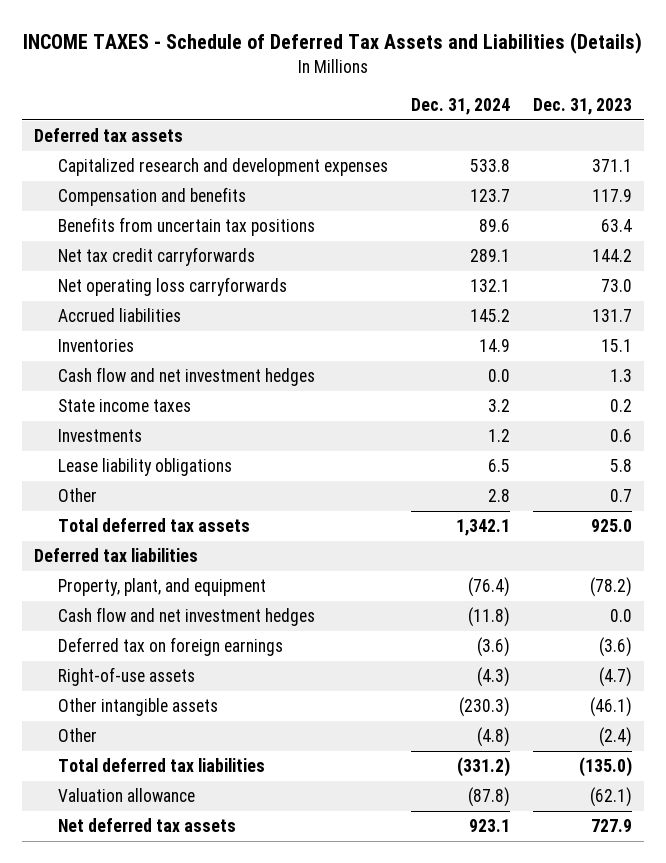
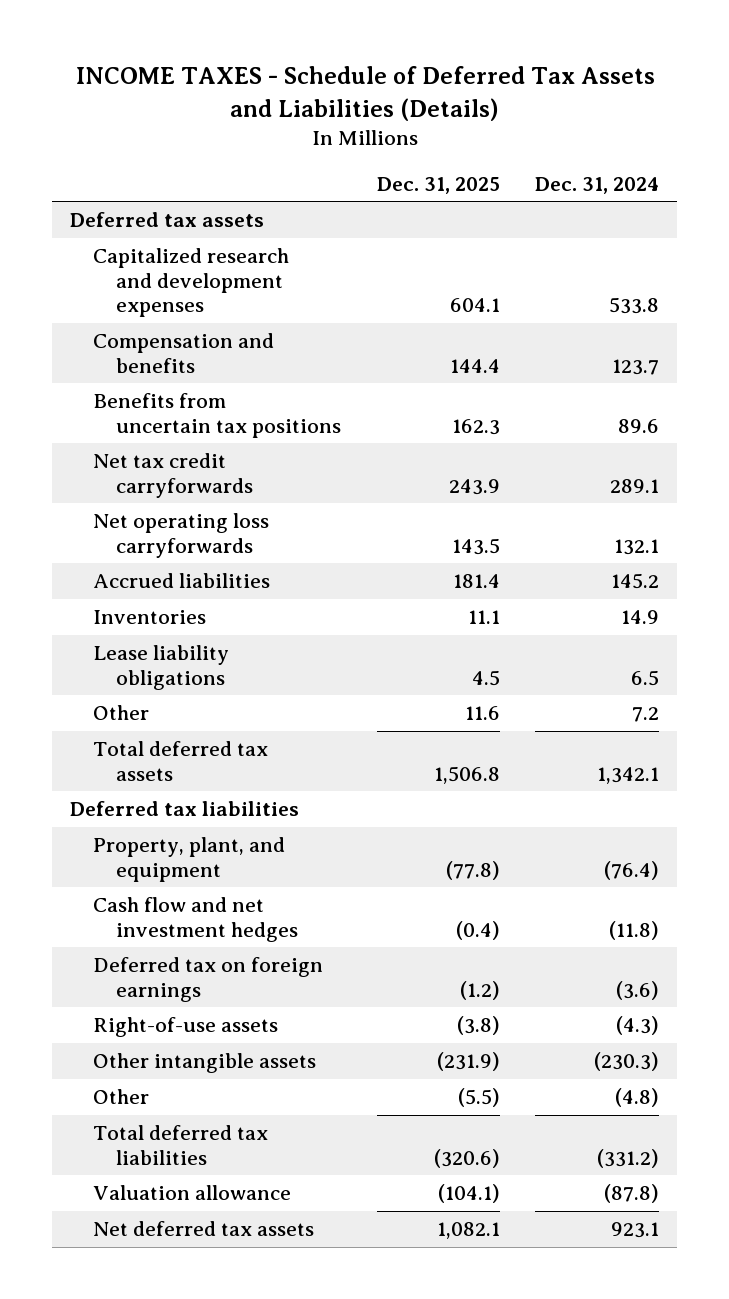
[533,98,633,116] Dec. 31, 2023 -> none
none -> [376,176,500,194] Dec. 31, 2025
[58,366,316,386] Cash flow and net investment hedges -> none
[58,398,192,412] State income taxes -> none
[58,428,143,442] Investments -> none
[488,488,511,502] 2.8 -> [632,707,660,723] 7.2

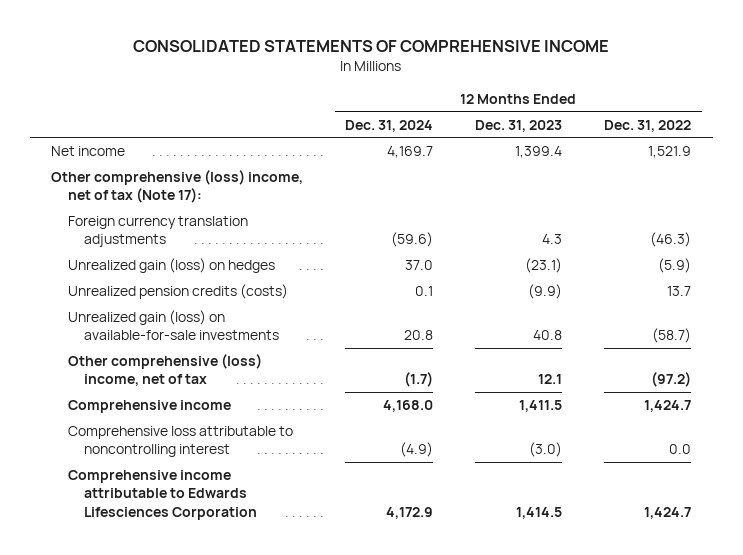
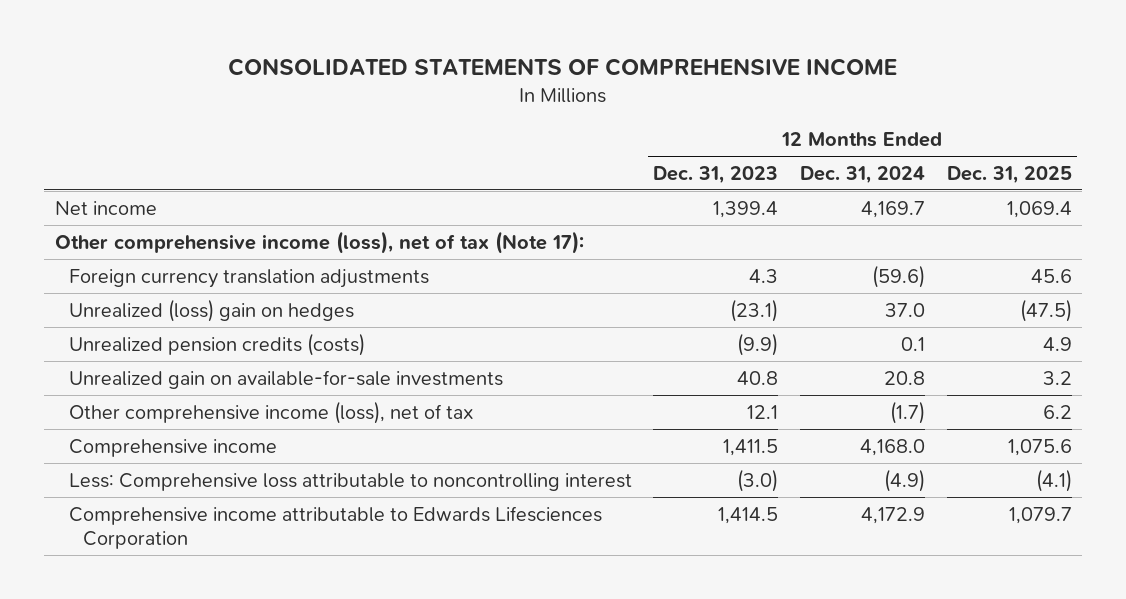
[604,119,692,132] Dec. 31, 2022 -> none
none -> [946,165,1072,184] Dec. 31, 2025
[51,170,304,204] Other comprehensive (loss) income, net of tax (Note 17): -> [54,230,584,254] Other comprehensive income (loss), net of tax (Note 17):
[67,258,275,274] Unrealized gain (loss) on hedges -> [68,298,354,322] Unrealized (loss) gain on hedges
[67,310,280,341] Unrealized gain (loss) on available-for-sale investments -> [68,369,503,389] Unrealized gain on available-for-sale investments
[67,354,262,387] Other comprehensive (loss) income, net of tax -> [68,400,474,424] Other comprehensive income (loss), net of tax
[67,426,293,458] Comprehensive loss attributable to noncontrolling interest -> [68,472,632,491] Less: Comprehensive loss attributable to noncontrolling interest

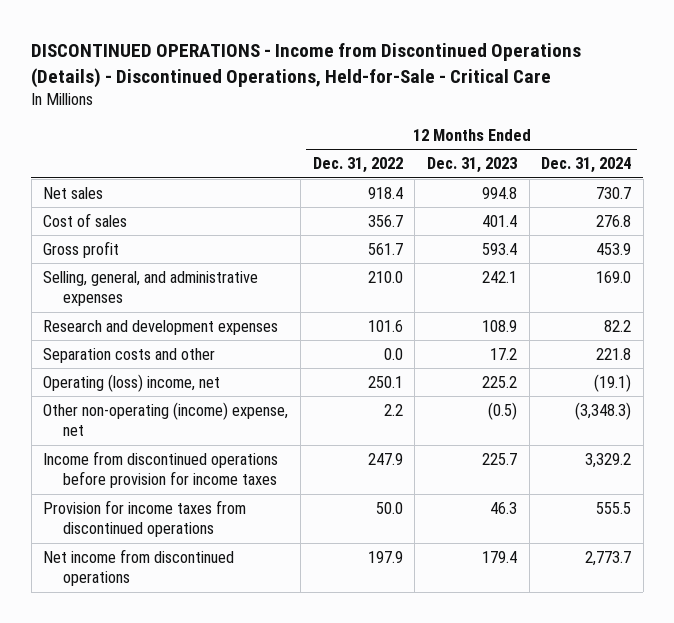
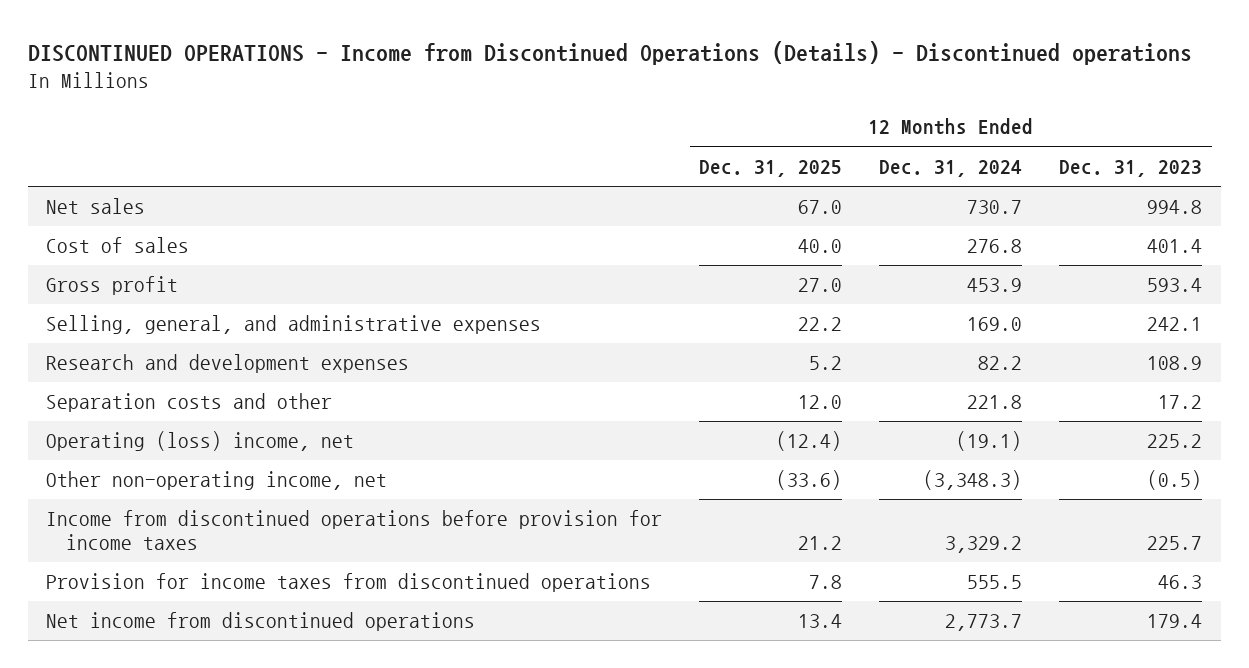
[31,42,582,88] DISCONTINUED OPERATIONS - Income from Discontinued Operations (Details) - Discontinued Operations, Held-for-Sale - Critical Care -> [28,40,1193,65] DISCONTINUED OPERATIONS - Income from Discontinued Operations (Details) - Discontinued operations
[312,157,403,174] Dec. 31, 2022 -> none
none -> [699,159,843,177] Dec. 31, 2025
[43,401,289,437] Other non-operating (income) expense, net -> [46,471,388,491] Other non-operating income, net

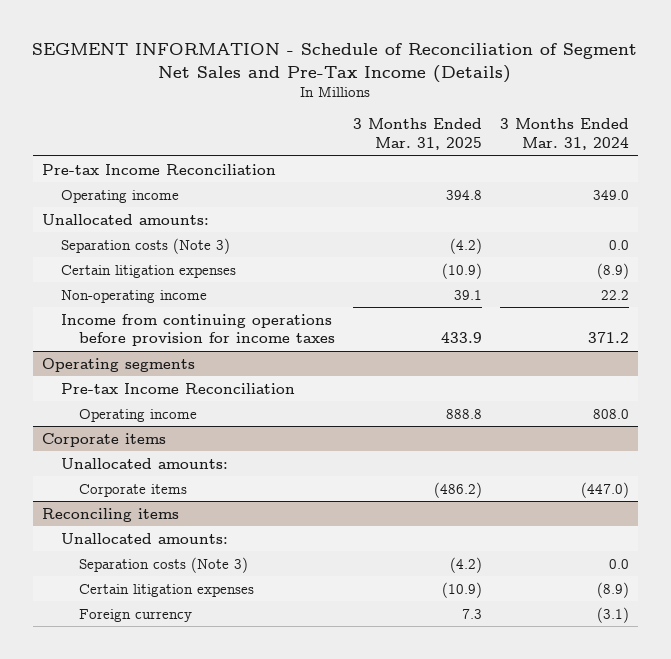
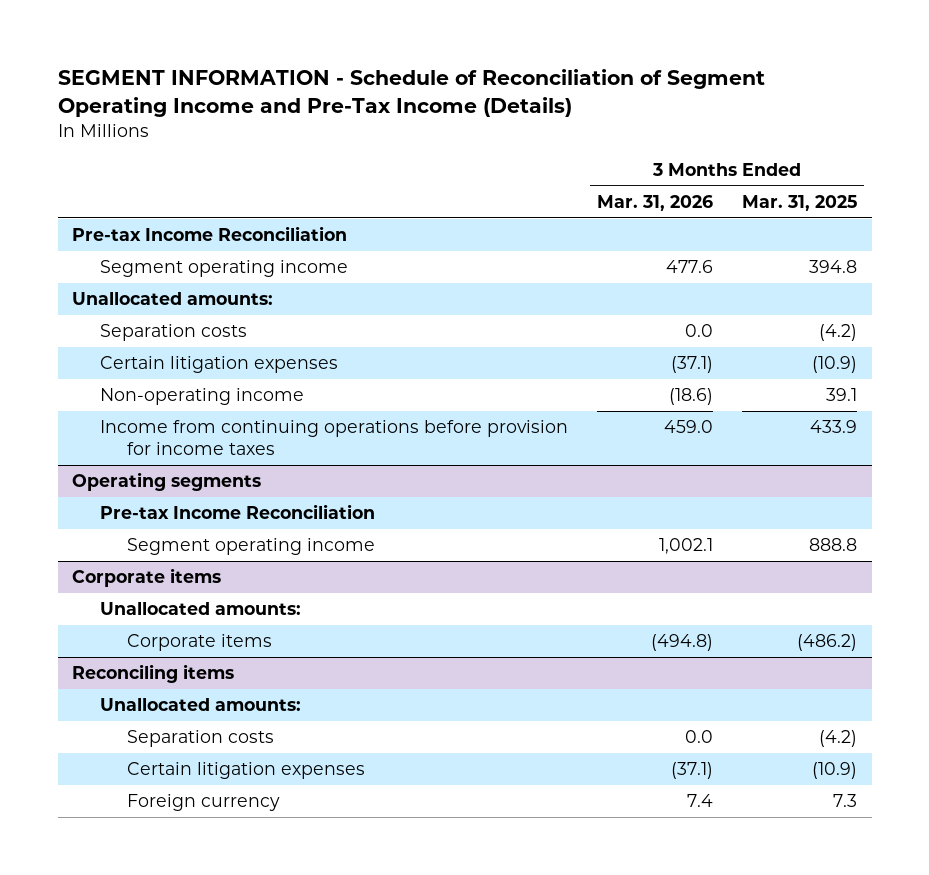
[32,43,638,83] SEGMENT INFORMATION - Schedule of Reconciliation of Segment Net Sales and Pre-Tax Income (Details) -> [57,69,765,117] SEGMENT INFORMATION - Schedule of Reconciliation of Segment Operating Income and Pre-Tax Income (Details)
[500,118,630,151] 3 Months Ended Mar. 31, 2024 -> none
none -> [596,195,713,212] Mar. 31, 2026
[60,189,179,203] Operating income -> [99,260,348,278] Segment operating income
[60,237,230,254] Separation costs (Note 3) -> [99,324,247,342] Separation costs
[79,408,198,422] Operating income -> [126,538,375,556] Segment operating income
[79,556,249,573] Separation costs (Note 3) -> [126,730,274,748] Separation costs

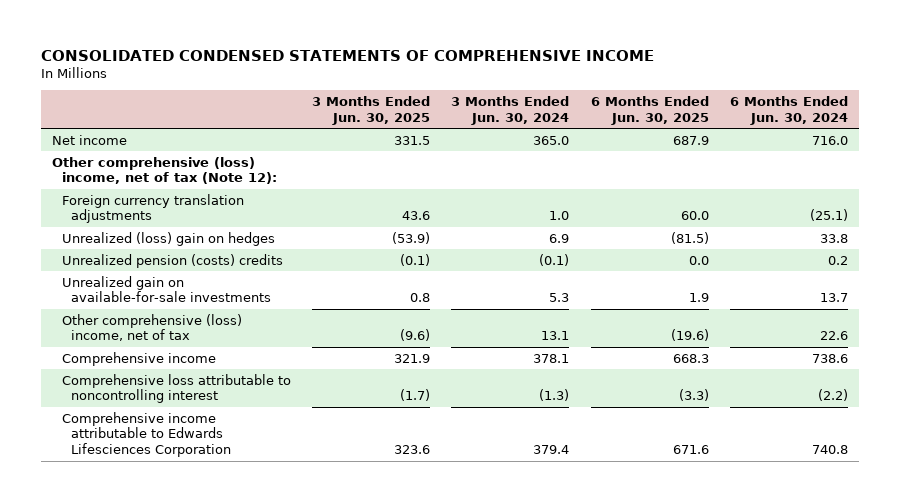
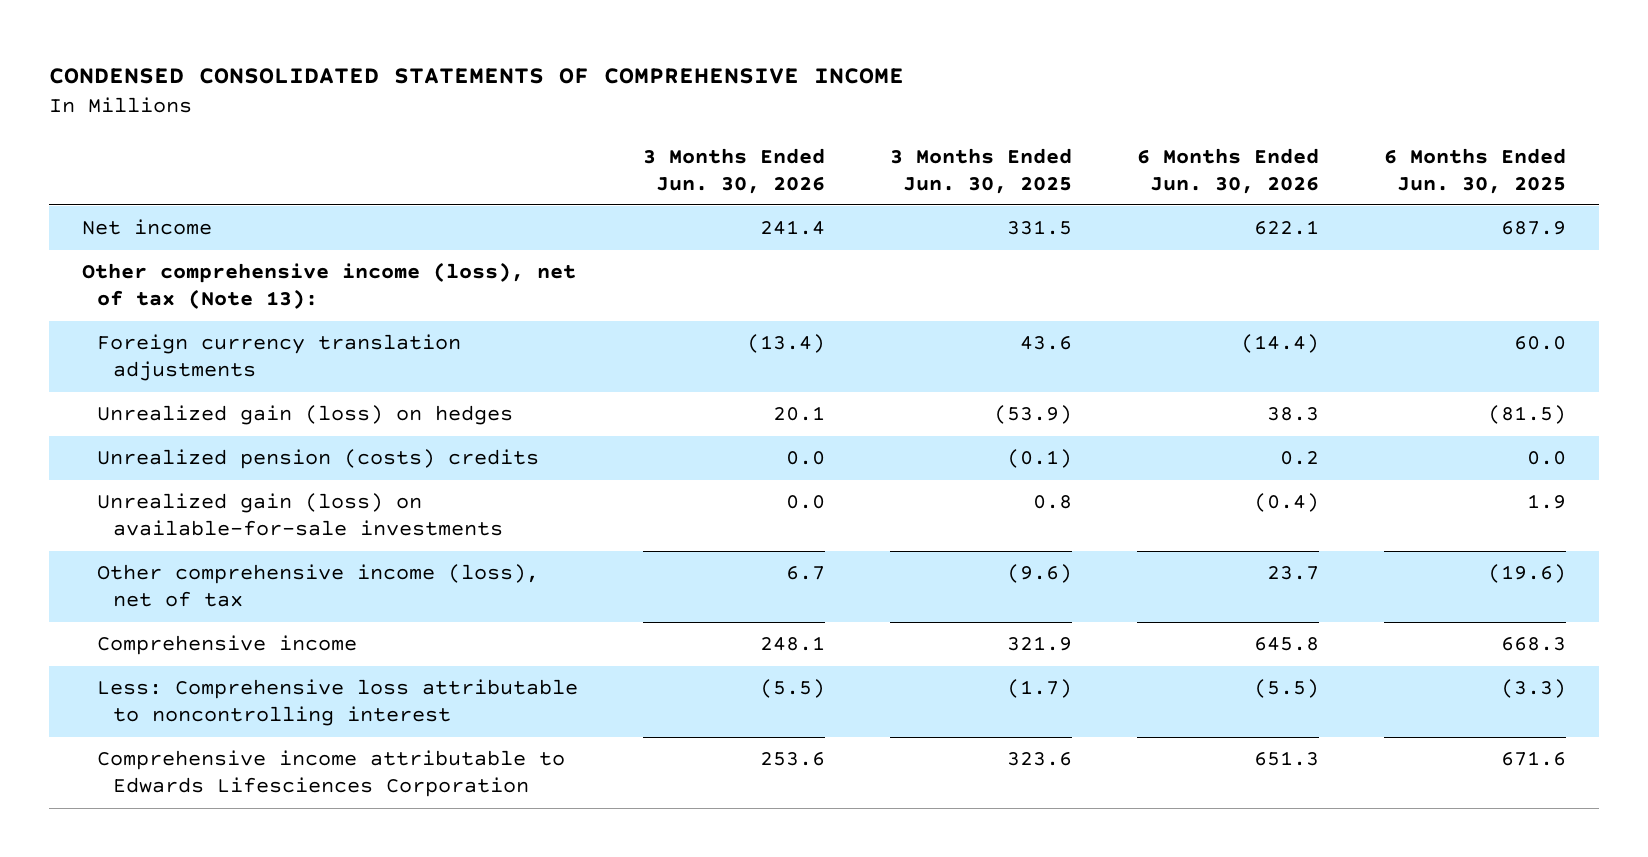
[41,49,655,61] CONSOLIDATED CONDENSED STATEMENTS OF COMPREHENSIVE INCOME -> [49,68,905,85] CONDENSED CONSOLIDATED STATEMENTS OF COMPREHENSIVE INCOME
[451,96,570,125] 3 Months Ended Jun. 30, 2024 -> none
[730,96,849,125] 6 Months Ended Jun. 30, 2024 -> none
none -> [643,147,826,194] 3 Months Ended Jun. 30, 2026
none -> [1137,147,1320,194] 6 Months Ended Jun. 30, 2026
[52,156,277,185] Other comprehensive (loss) income, net of tax (Note 12): -> [81,262,576,310] Other comprehensive income (loss), net of tax (Note 13):
[61,231,275,246] Unrealized (loss) gain on hedges -> [97,405,514,426] Unrealized gain (loss) on hedges
[61,275,272,303] Unrealized gain on available-for-sale investments -> [97,493,504,537] Unrealized gain (loss) on available-for-sale investments
[61,313,242,342] Other comprehensive (loss) income, net of tax -> [97,564,540,608] Other comprehensive income (loss), net of tax
[61,373,291,404] Comprehensive loss attributable to noncontrolling interest -> [97,679,579,727] Less: Comprehensive loss attributable to noncontrolling interest

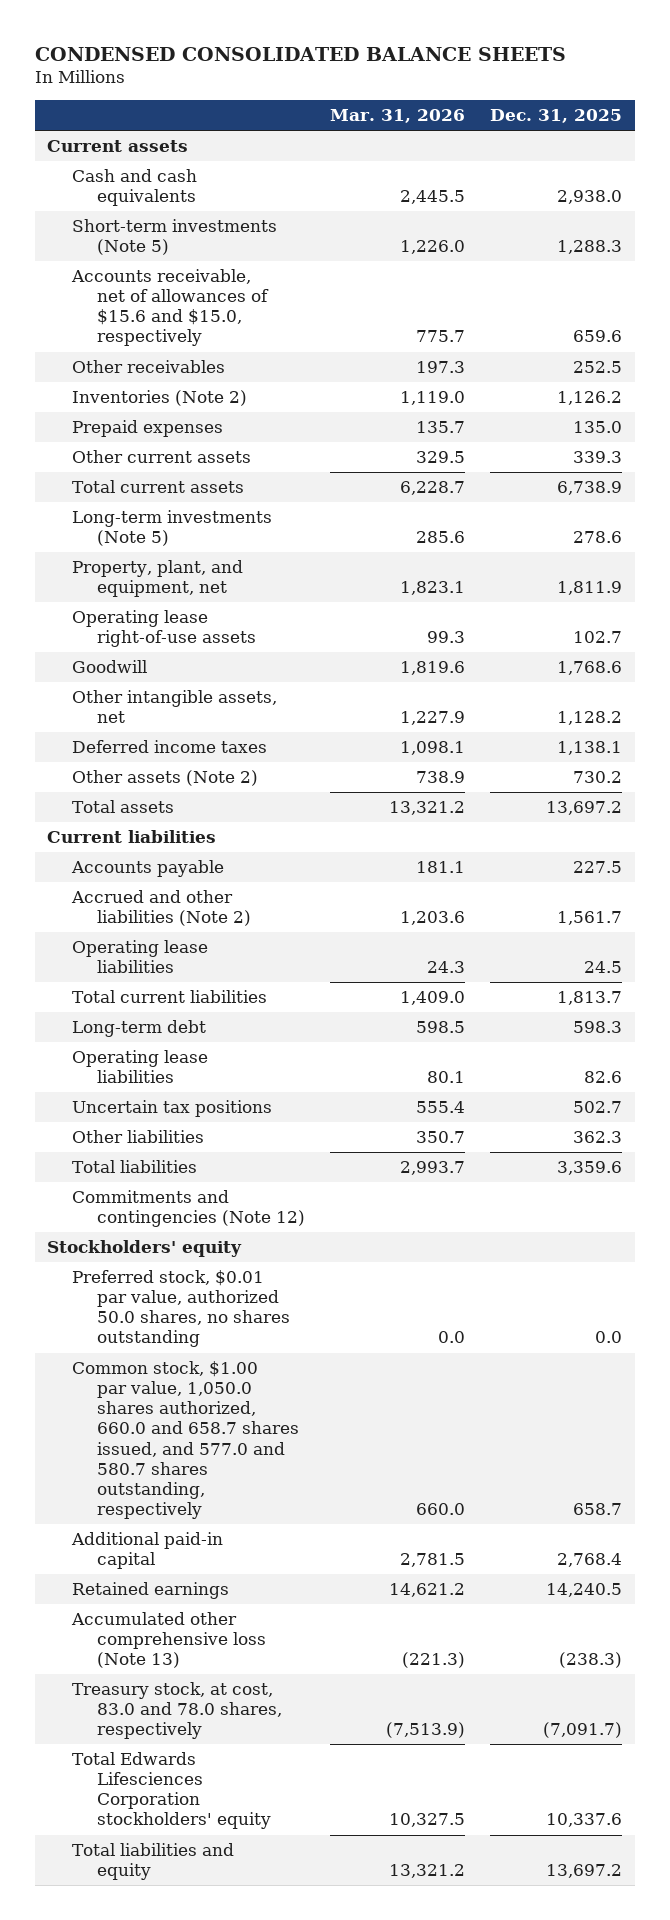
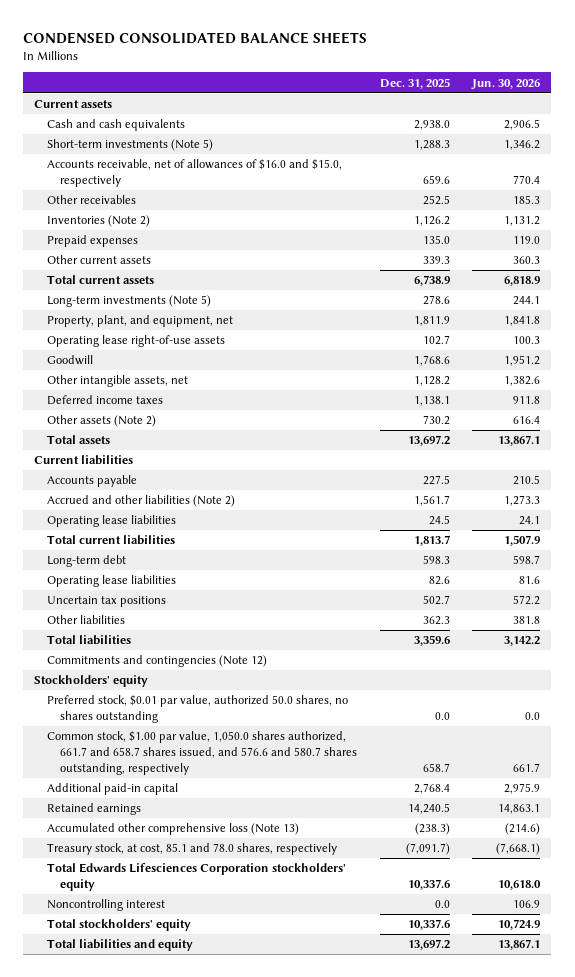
[330,108,466,123] Mar. 31, 2026 -> none
none -> [471,78,541,90] Jun. 30, 2026
[71,269,270,347] Accounts receivable, net of allowances of $15.6 and $15.0, respectively -> [47,159,343,187] Accounts receivable, net of allowances of $16.0 and $15.0, respectively
[72,1361,300,1519] Common stock, $1.00 par value, 1,050.0 shares authorized, 660.0 and 658.7 shares issued, and 577.0 and 580.7 shares outstanding, respectively -> [47,731,358,775] Common stock, $1.00 par value, 1,050.0 shares authorized, 661.7 and 658.7 shares issued, and 576.6 and 580.7 shares outstanding, respectively
[72,1682,283,1740] Treasury stock, at cost, 83.0 and 78.0 shares, respectively -> [47,843,338,856] Treasury stock, at cost, 85.1 and 78.0 shares, respectively
none -> [47,899,166,912] Noncontrolling interest
none -> [47,919,192,932] Total stockholders' equity

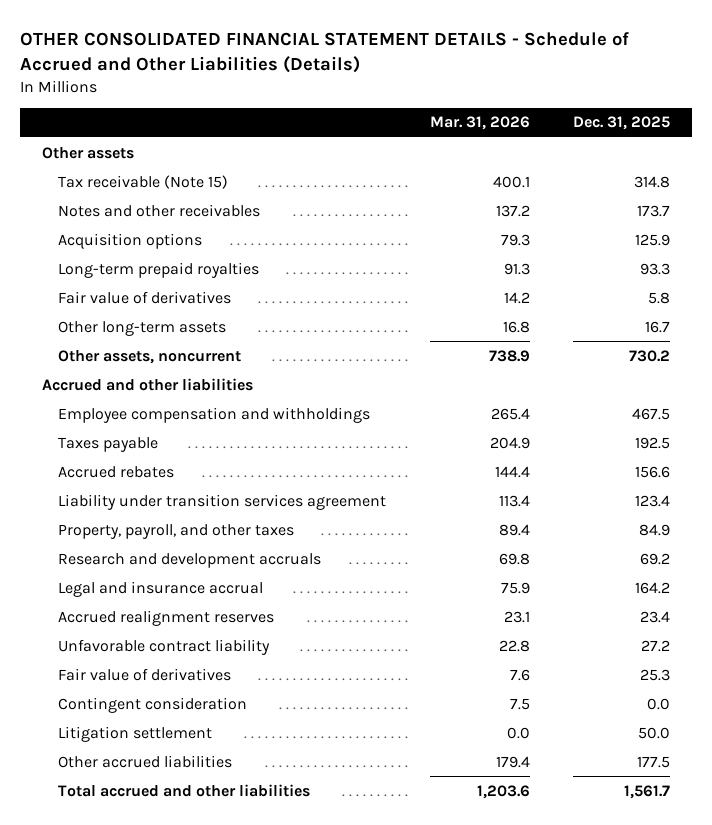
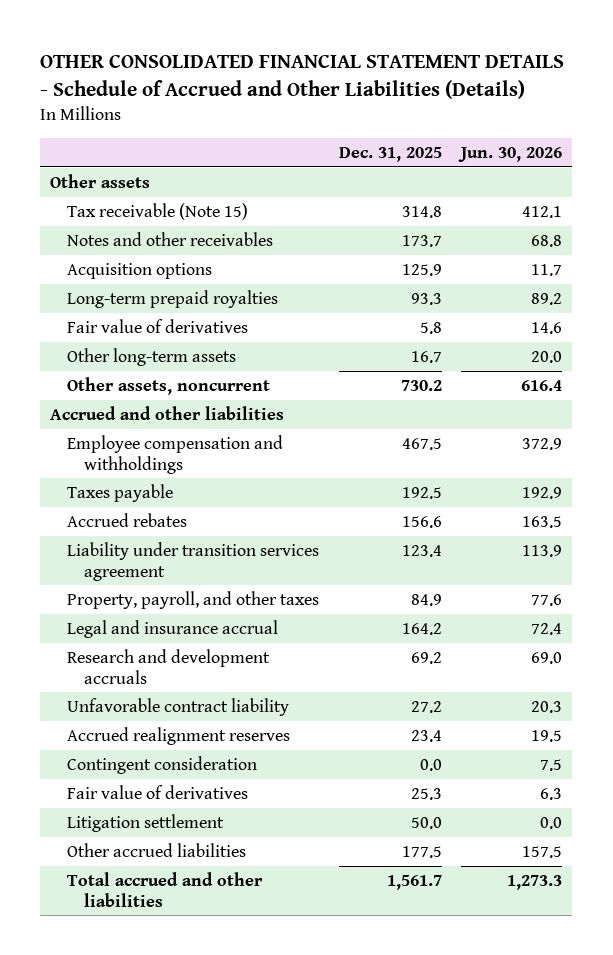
[429,116,530,131] Mar. 31, 2026 -> none
none -> [458,147,563,163] Jun. 30, 2026
[58,552,322,568] Research and development accruals -> [66,648,270,684] Research and development accruals
[58,609,275,626] Accrued realignment reserves -> [66,726,290,745] Accrued realignment reserves
[58,667,232,681] Fair value of derivatives -> [66,784,248,799] Fair value of derivatives

